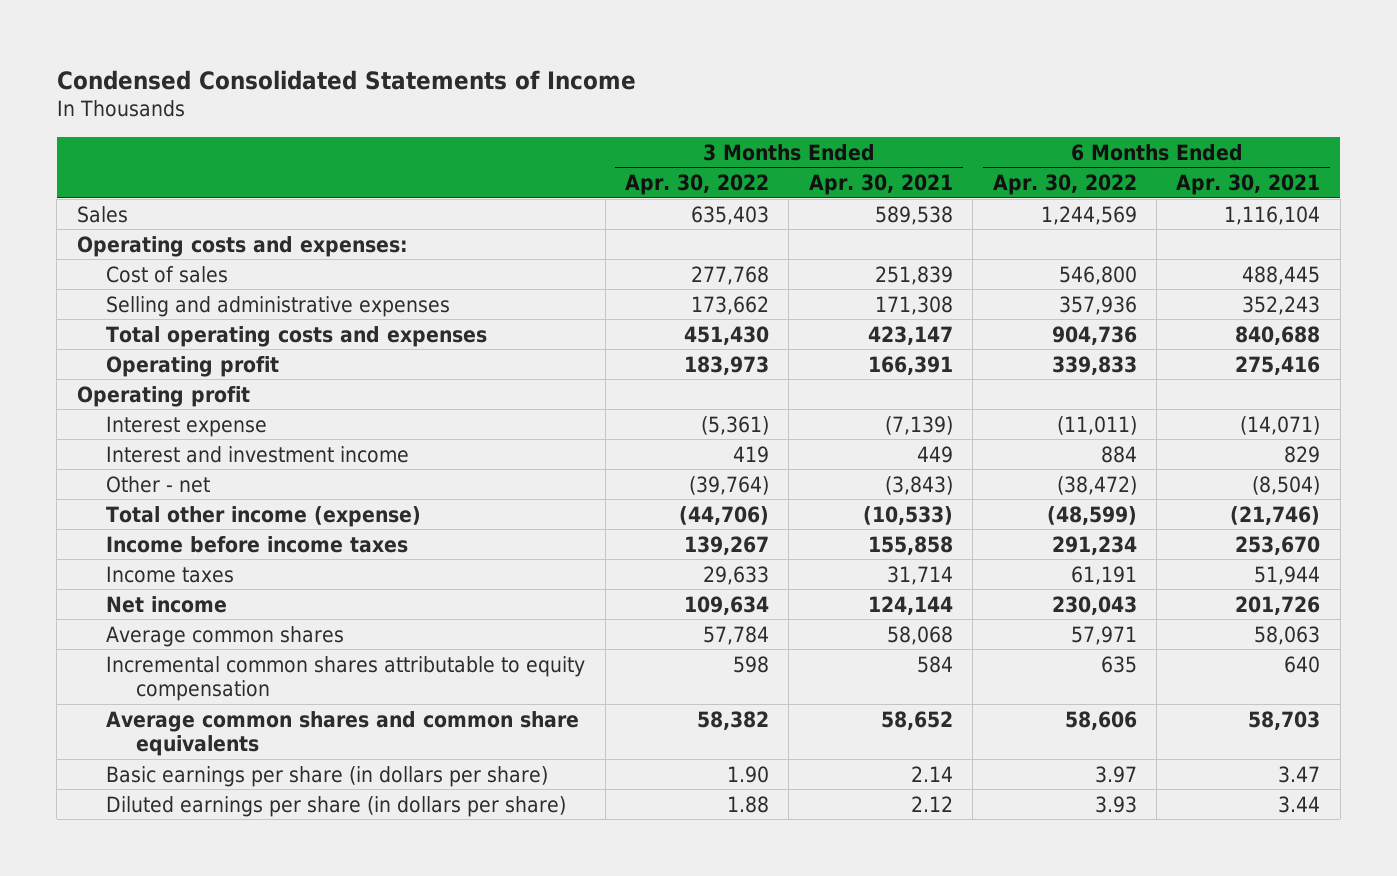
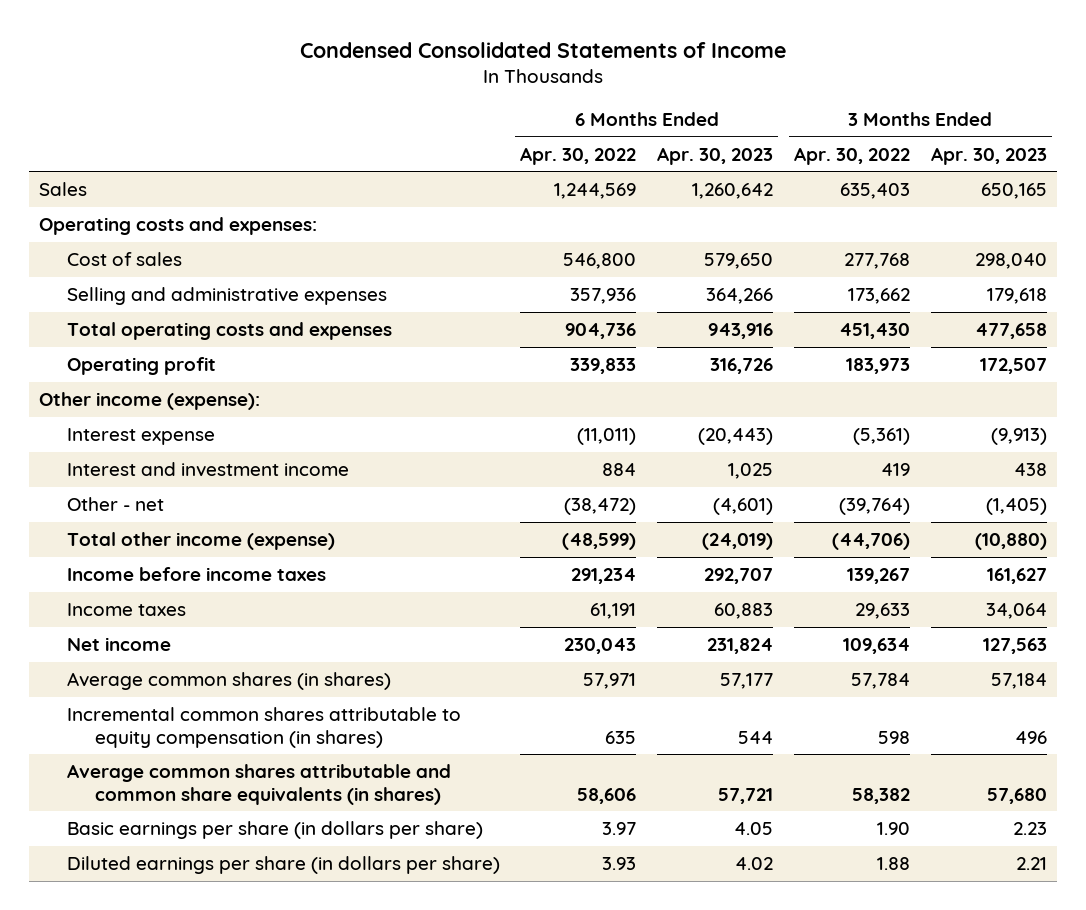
[808,174,953,196] Apr. 30, 2021 -> none
[1176,174,1321,196] Apr. 30, 2021 -> none
none -> [657,146,774,165] Apr. 30, 2023
none -> [930,146,1047,165] Apr. 30, 2023
[76,385,250,407] Operating profit -> [38,391,260,410] Other income (expense):
[106,625,345,647] Average common shares -> [66,671,391,690] Average common shares (in shares)
[106,655,586,702] Incremental common shares attributable to equity compensation -> [66,706,461,748] Incremental common shares attributable to equity compensation (in shares)
[106,710,580,757] Average common shares and common share equivalents -> [66,763,451,805] Average common shares attributable and common share equivalents (in shares)

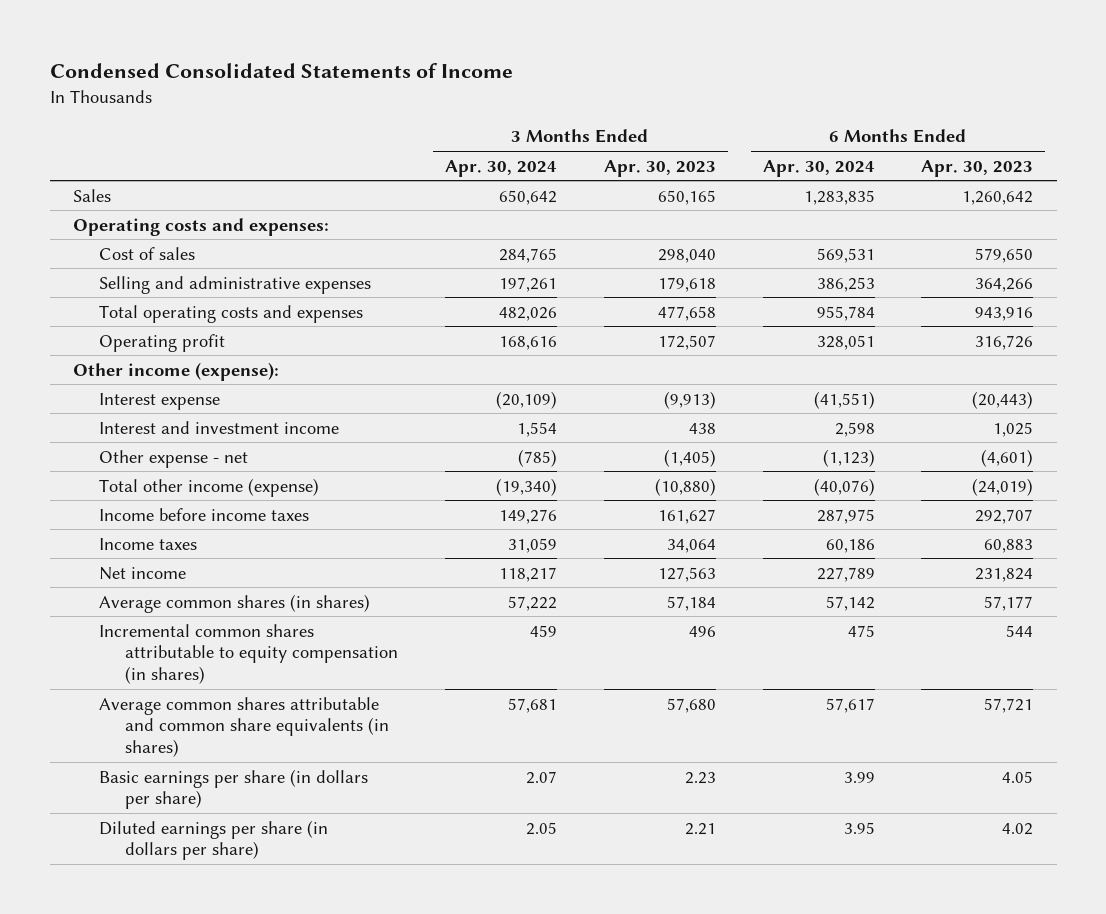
[520,146,637,165] Apr. 30, 2022 -> none
[793,146,910,165] Apr. 30, 2022 -> none
none -> [445,159,558,177] Apr. 30, 2024
none -> [762,159,875,177] Apr. 30, 2024
[66,496,164,511] Other - net -> [99,449,249,468] Other expense - net

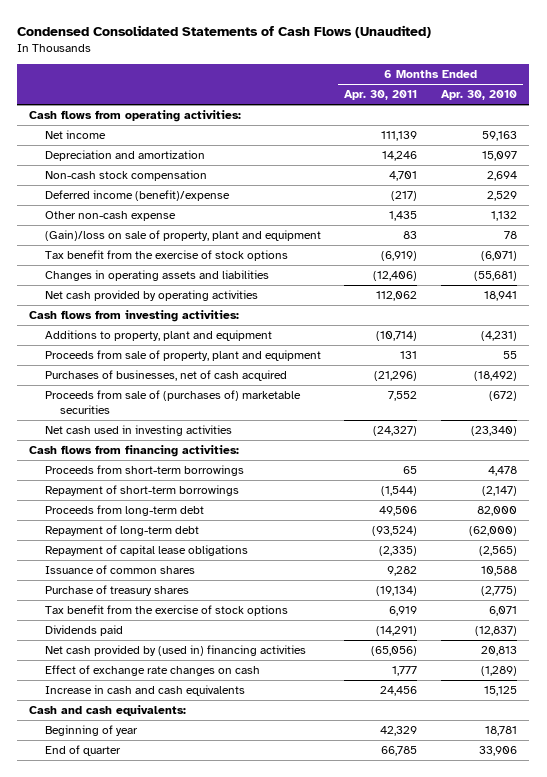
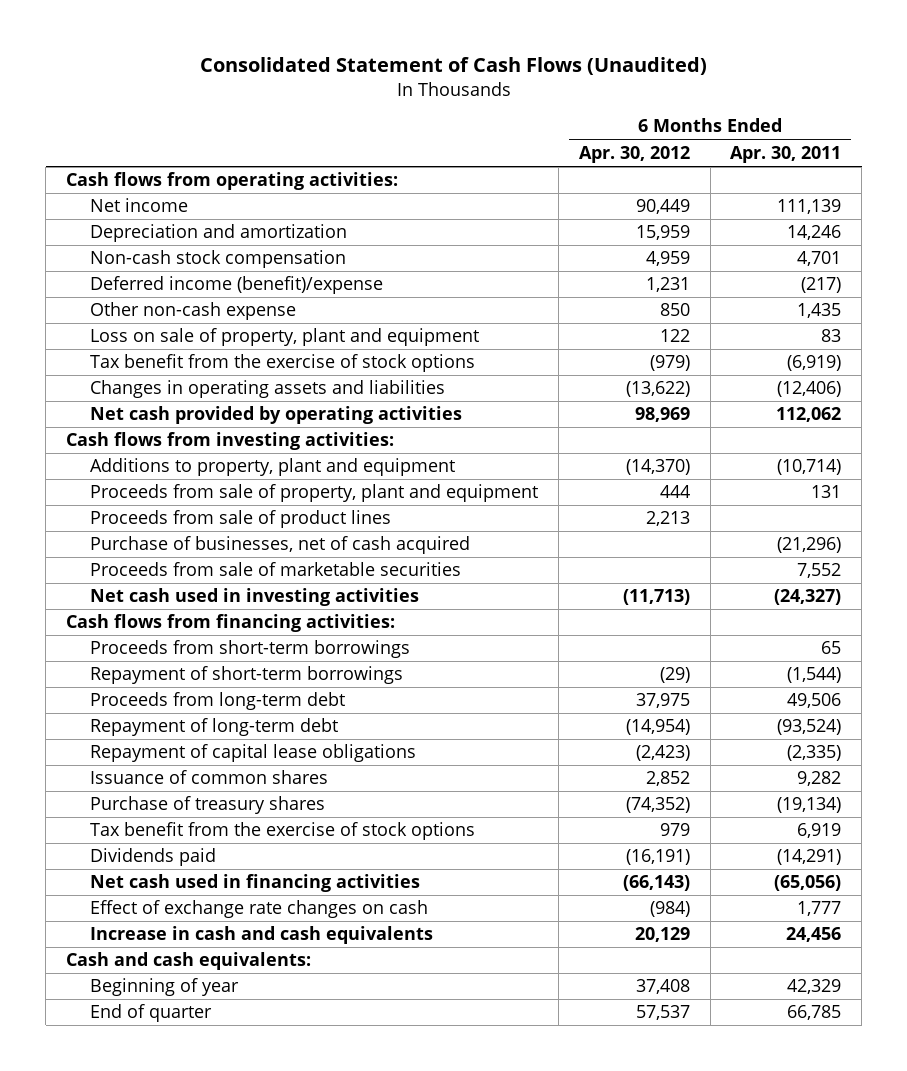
[17,25,432,39] Condensed Consolidated Statements of Cash Flows (Unaudited) -> [199,57,707,76] Consolidated Statement of Cash Flows (Unaudited)
[441,90,518,101] Apr. 30, 2010 -> none
none -> [578,145,690,163] Apr. 30, 2012
[44,230,321,242] (Gain)/loss on sale of property, plant and equipment -> [90,328,480,347] Loss on sale of property, plant and equipment
none -> [90,510,392,529] Proceeds from sale of product lines
[44,370,287,382] Purchases of businesses, net of cash acquired -> [90,536,471,555] Purchase of businesses, net of cash acquired
[44,390,301,414] Proceeds from sale of (purchases of) marketable securities -> [90,562,462,577] Proceeds from sale of marketable securities
[44,645,306,657] Net cash provided by (used in) financing activities -> [90,874,421,893] Net cash used in financing activities

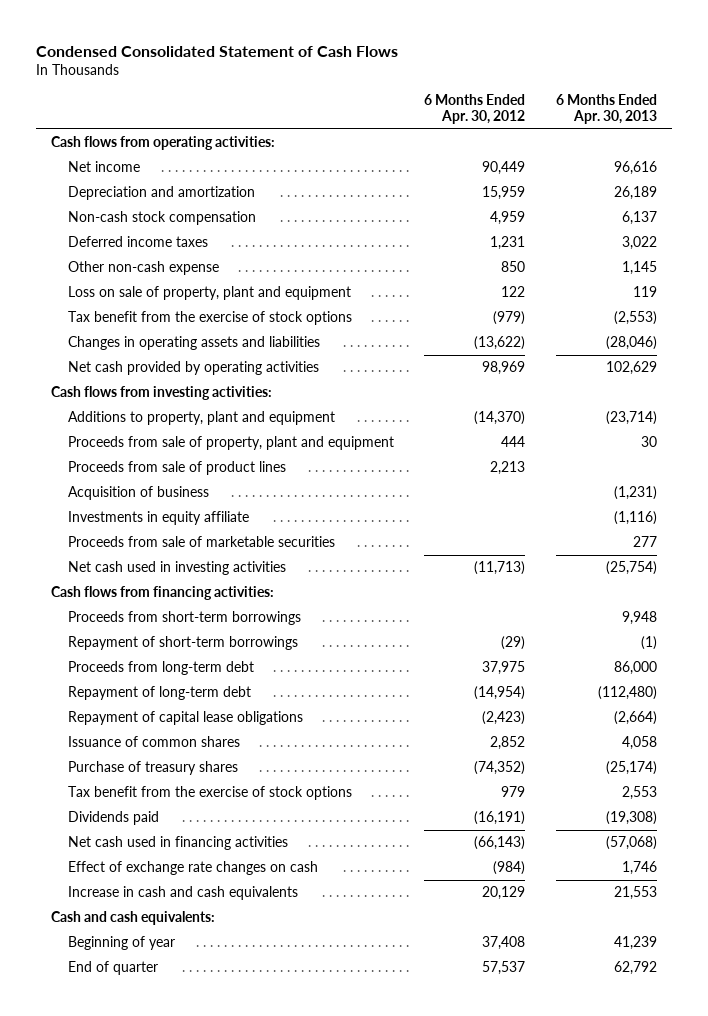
[199,57,707,76] Consolidated Statement of Cash Flows (Unaudited) -> [35,45,398,57] Condensed Consolidated Statement of Cash Flows
[730,145,842,163] Apr. 30, 2011 -> none
none -> [555,94,657,125] 6 Months Ended Apr. 30, 2013
[90,276,384,295] Deferred income (benefit)/expense -> [67,236,208,248] Deferred income taxes
[90,536,471,555] Purchase of businesses, net of cash acquired -> [67,486,209,501] Acquisition of business
none -> [67,511,249,526] Investments in equity affiliate

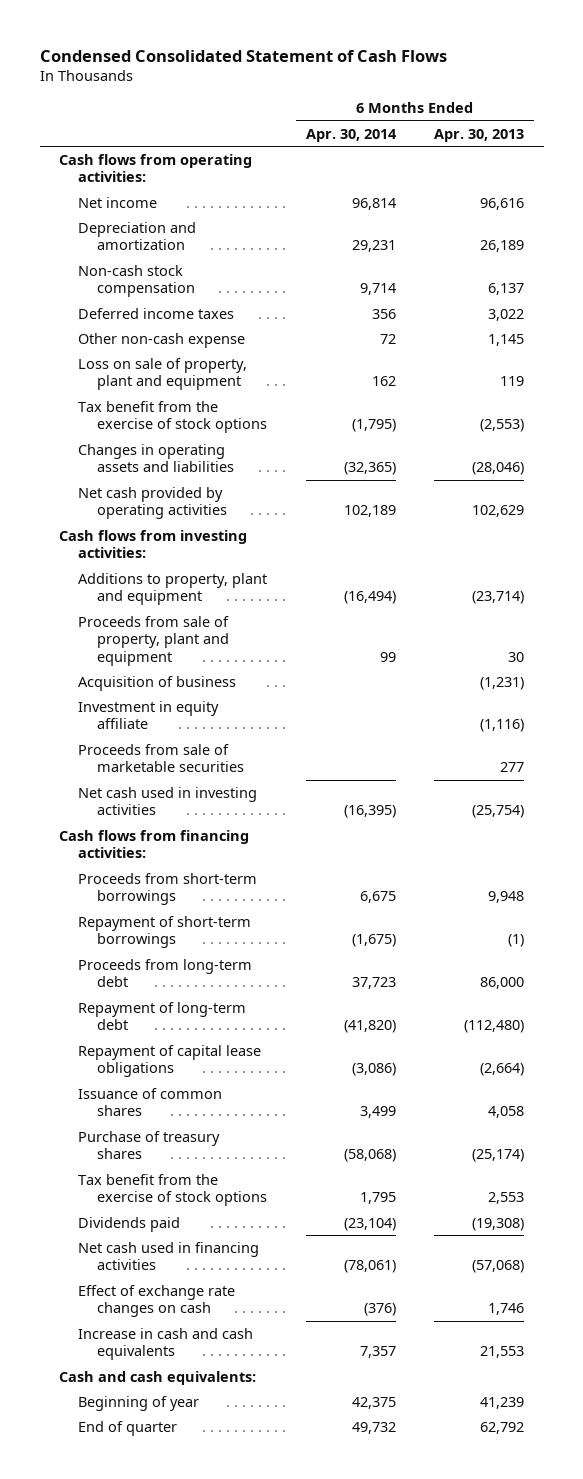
[424,94,526,125] 6 Months Ended Apr. 30, 2012 -> none
none -> [305,128,397,142] Apr. 30, 2014
[67,461,286,476] Proceeds from sale of product lines -> none
[67,511,249,526] Investments in equity affiliate -> [77,700,219,730] Investment in equity affiliate

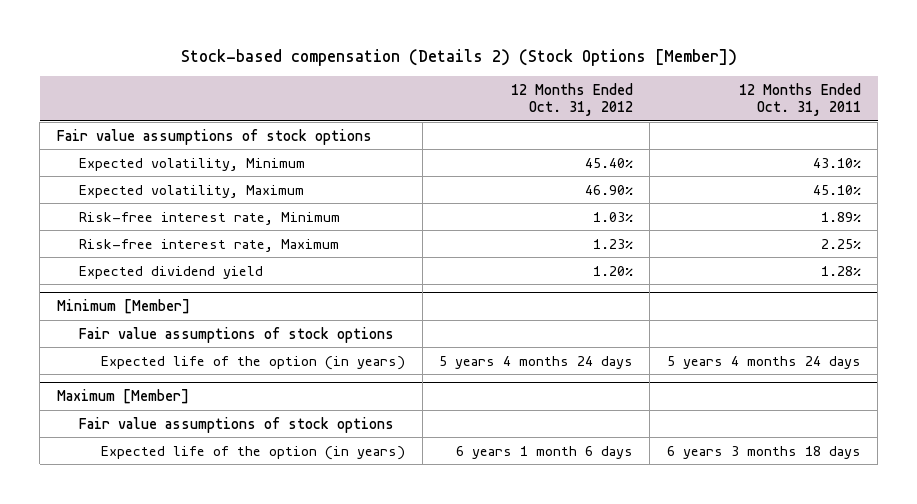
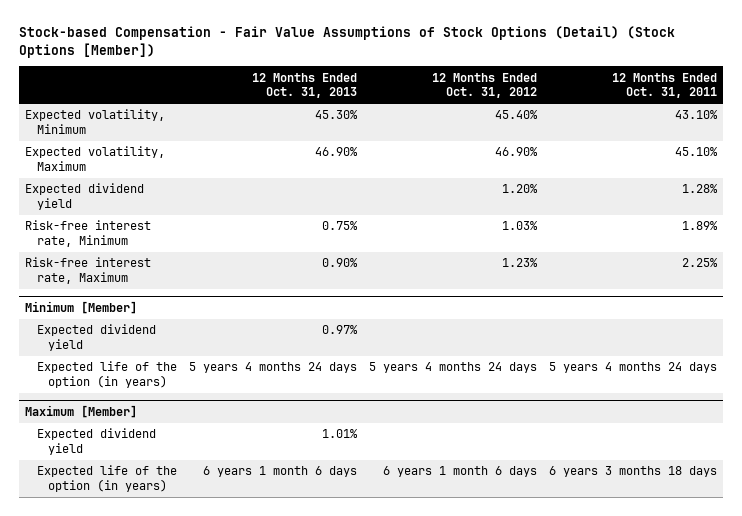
[180,48,737,66] Stock-based compensation (Details 2) (Stock Options [Member]) -> [19,25,676,58] Stock-based Compensation - Fair Value Assumptions of Stock Options (Detail) (Stock Options [Member])
none -> [251,72,357,99] 12 Months Ended Oct. 31, 2013
[56,128,372,145] Fair value assumptions of stock options -> none
[78,265,263,279] Expected dividend yield -> [25,183,145,211] Expected dividend yield
[78,326,394,343] Fair value assumptions of stock options -> none
none -> [36,324,156,352] Expected dividend yield
[78,416,394,433] Fair value assumptions of stock options -> none
none -> [36,428,156,456] Expected dividend yield

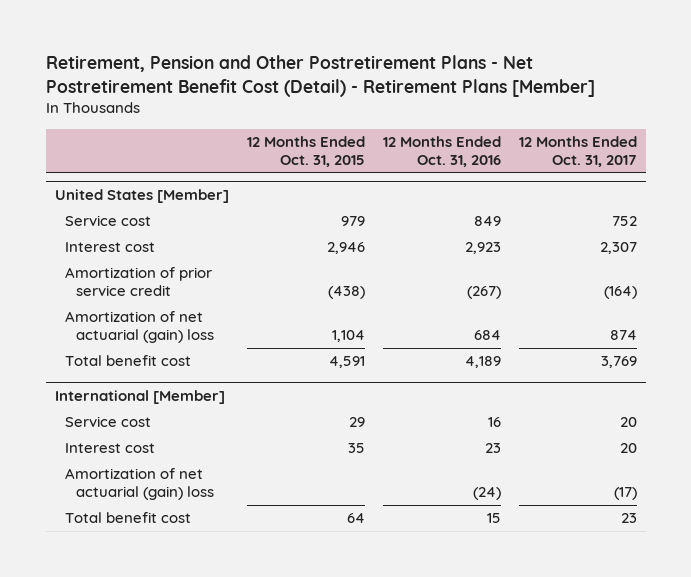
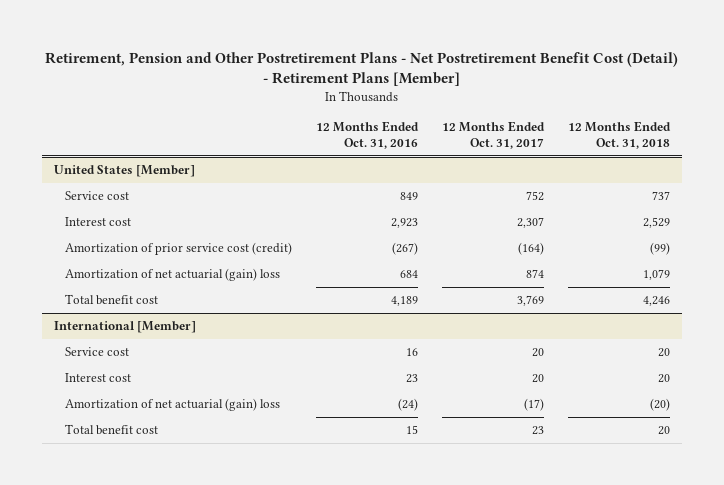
[246,136,365,167] 12 Months Ended Oct. 31, 2015 -> none
none -> [568,121,672,150] 12 Months Ended Oct. 31, 2018
[65,267,213,297] Amortization of prior service credit -> [64,242,292,256] Amortization of prior service cost (credit)

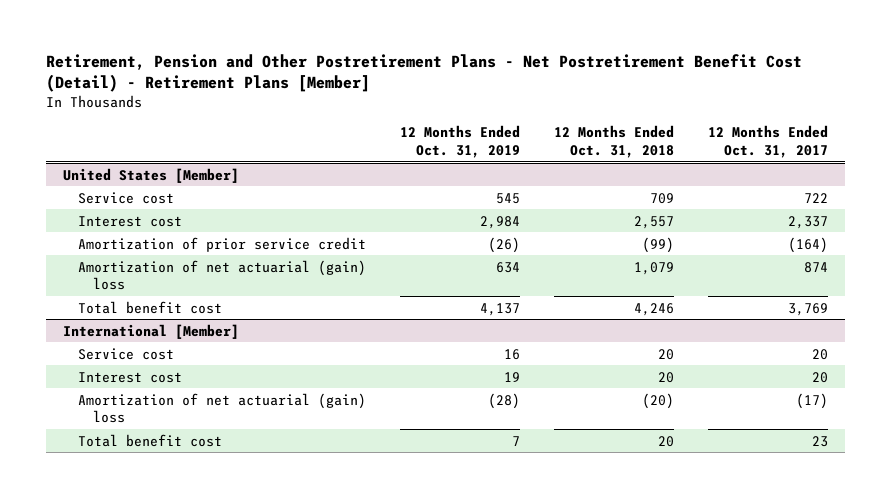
[315,121,419,150] 12 Months Ended Oct. 31, 2016 -> none
none -> [400,125,521,158] 12 Months Ended Oct. 31, 2019
[526,191,545,202] 752 -> [804,192,829,203] 722
[652,191,671,201] 737 -> [650,192,675,204] 709
[517,217,545,229] 2,307 -> [788,215,829,229] 2,337
[643,217,671,229] 2,529 -> [634,215,675,229] 2,557
[64,242,292,256] Amortization of prior service cost (credit) -> [77,236,366,252] Amortization of prior service credit

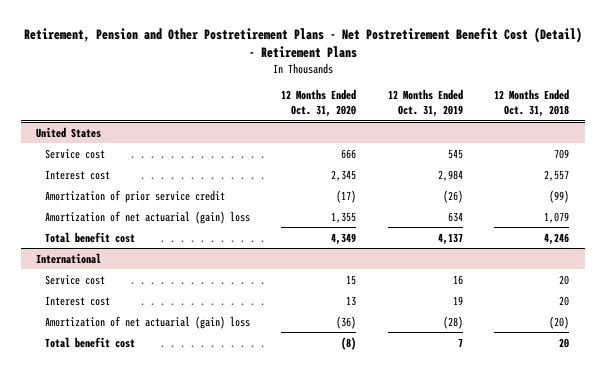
[45,54,802,93] Retirement, Pension and Other Postretirement Plans - Net Postretirement Benefit Cost (Detail) - Retirement Plans [Member] -> [23,26,582,59] Retirement, Pension and Other Postretirement Plans - Net Postretirement Benefit Cost (Detail) - Retirement Plans
[708,125,829,158] 12 Months Ended Oct. 31, 2017 -> none
none -> [281,89,357,118] 12 Months Ended Oct. 31, 2020
[62,167,239,183] United States [Member] -> [36,126,102,138] United States
[62,323,239,339] International [Member] -> [36,252,102,264] International

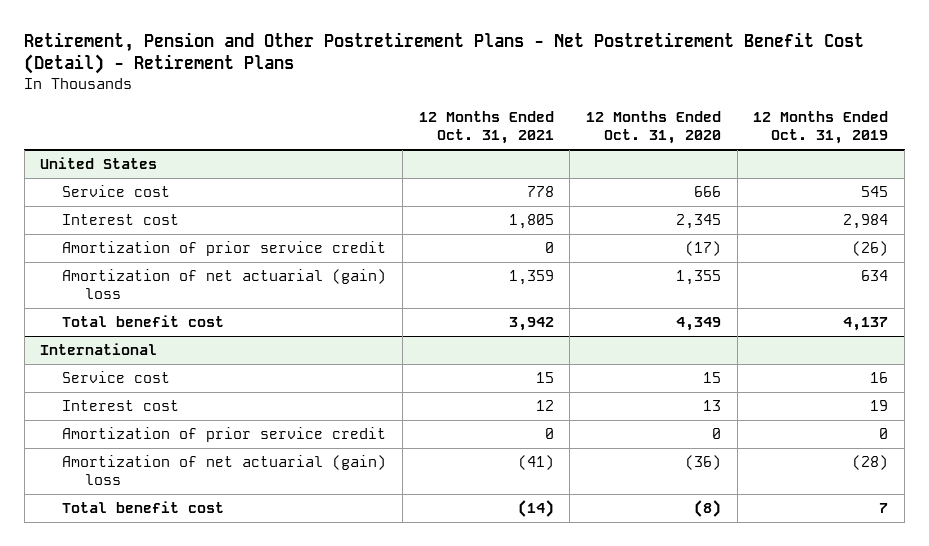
[494,89,570,118] 12 Months Ended Oct. 31, 2018 -> none
none -> [418,111,554,145] 12 Months Ended Oct. 31, 2021
none -> [62,427,387,443] Amortization of prior service credit

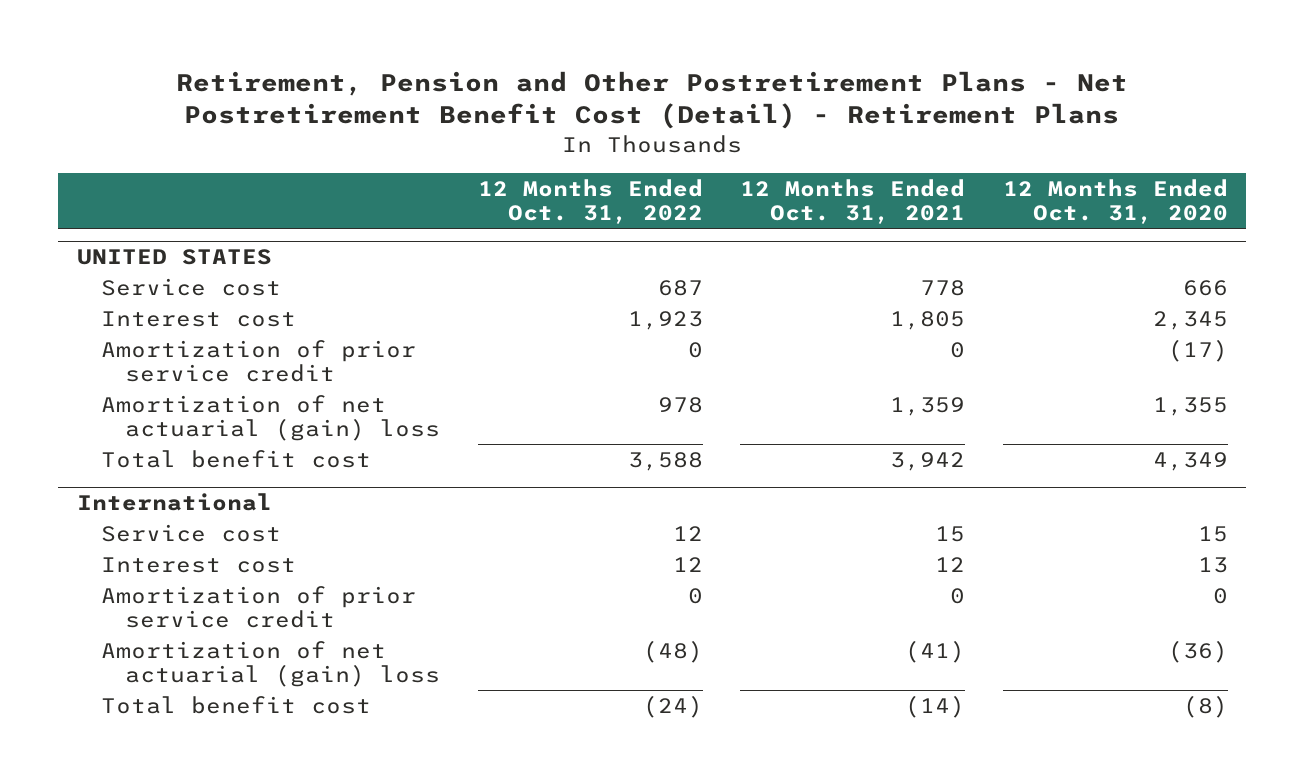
[753,111,889,145] 12 Months Ended Oct. 31, 2019 -> none
none -> [477,178,703,224] 12 Months Ended Oct. 31, 2022
[40,157,158,170] United States -> [76,248,272,265] UNITED STATES

